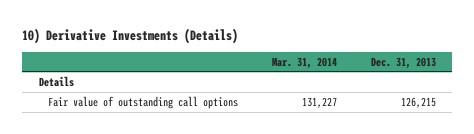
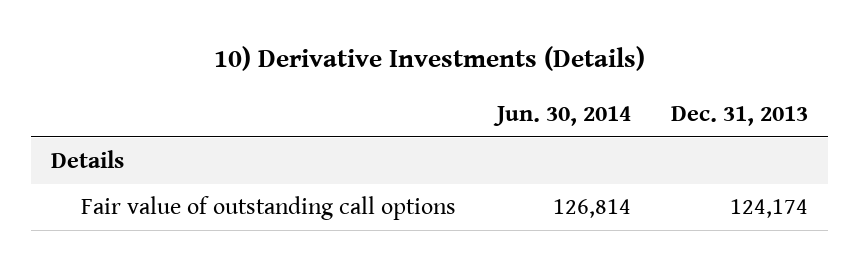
[271,56,337,69] Mar. 31, 2014 -> none
none -> [492,105,631,126] Jun. 30, 2014
[400,96,436,108] 126,215 -> [730,199,809,219] 124,174

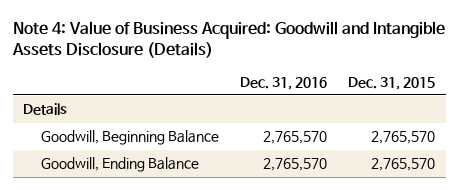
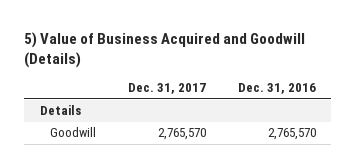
[11,20,445,58] Note 4: Value of Business Acquired: Goodwill and Intangible Assets Disclosure (Details) -> [24,32,306,69] 5) Value of Business Acquired and Goodwill (Details)
[348,76,436,90] Dec. 31, 2015 -> none
none -> [127,83,206,95] Dec. 31, 2017
[41,157,200,173] Goodwill, Ending Balance -> none
[41,130,220,146] Goodwill, Beginning Balance -> [50,127,97,138] Goodwill

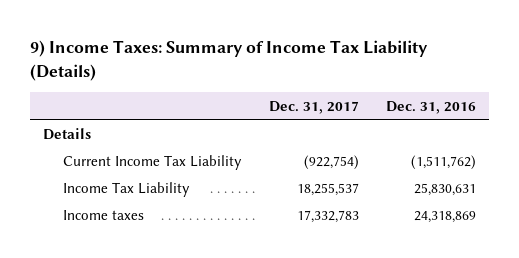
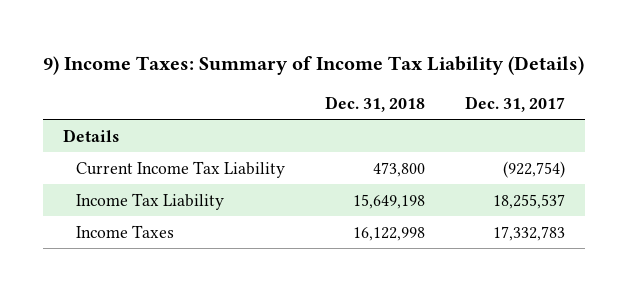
[385,100,476,114] Dec. 31, 2016 -> none
none -> [324,96,425,113] Dec. 31, 2018
[62,209,144,220] Income taxes -> [75,224,174,238] Income Taxes

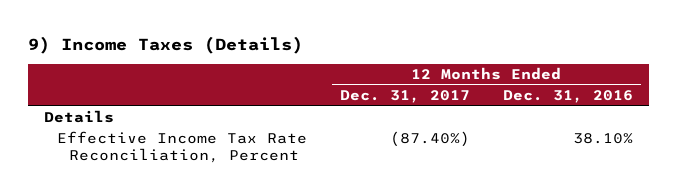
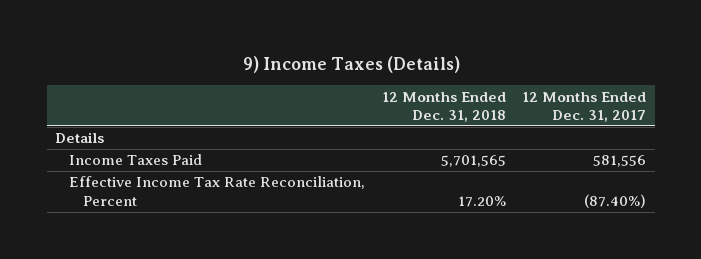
[502,90,633,104] Dec. 31, 2016 -> none
none -> [381,91,506,122] 12 Months Ended Dec. 31, 2018
none -> [68,154,202,166] Income Taxes Paid

